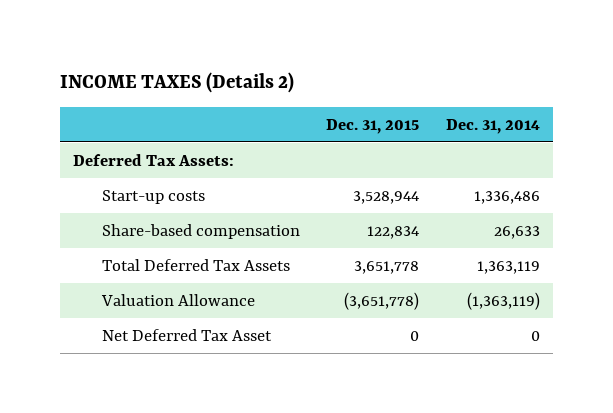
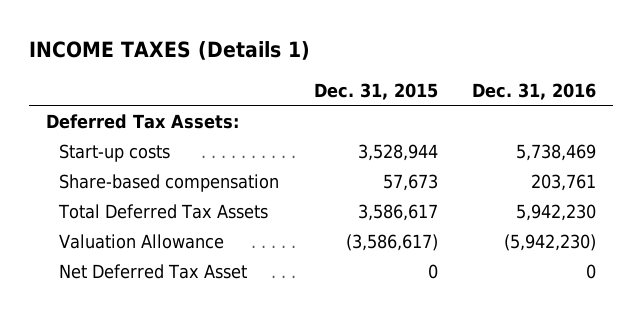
[59,72,294,94] INCOME TAXES (Details 2) -> [28,40,310,60] INCOME TAXES (Details 1)
[445,118,540,134] Dec. 31, 2014 -> none
none -> [472,82,597,100] Dec. 31, 2016
[367,225,420,239] 122,834 -> [382,173,438,191] 57,673
[354,260,420,274] 3,651,778 -> [357,203,438,221] 3,586,617
[344,291,420,310] (3,651,778) -> [345,233,438,251] (3,586,617)

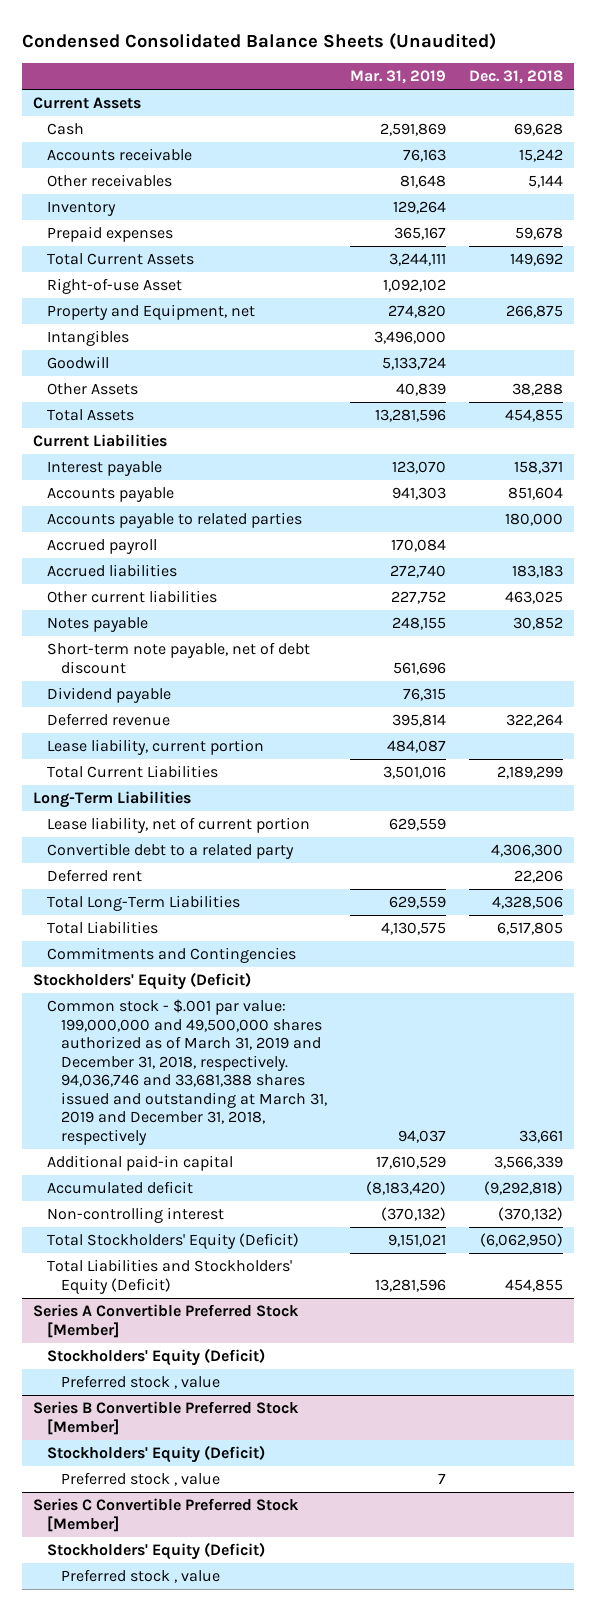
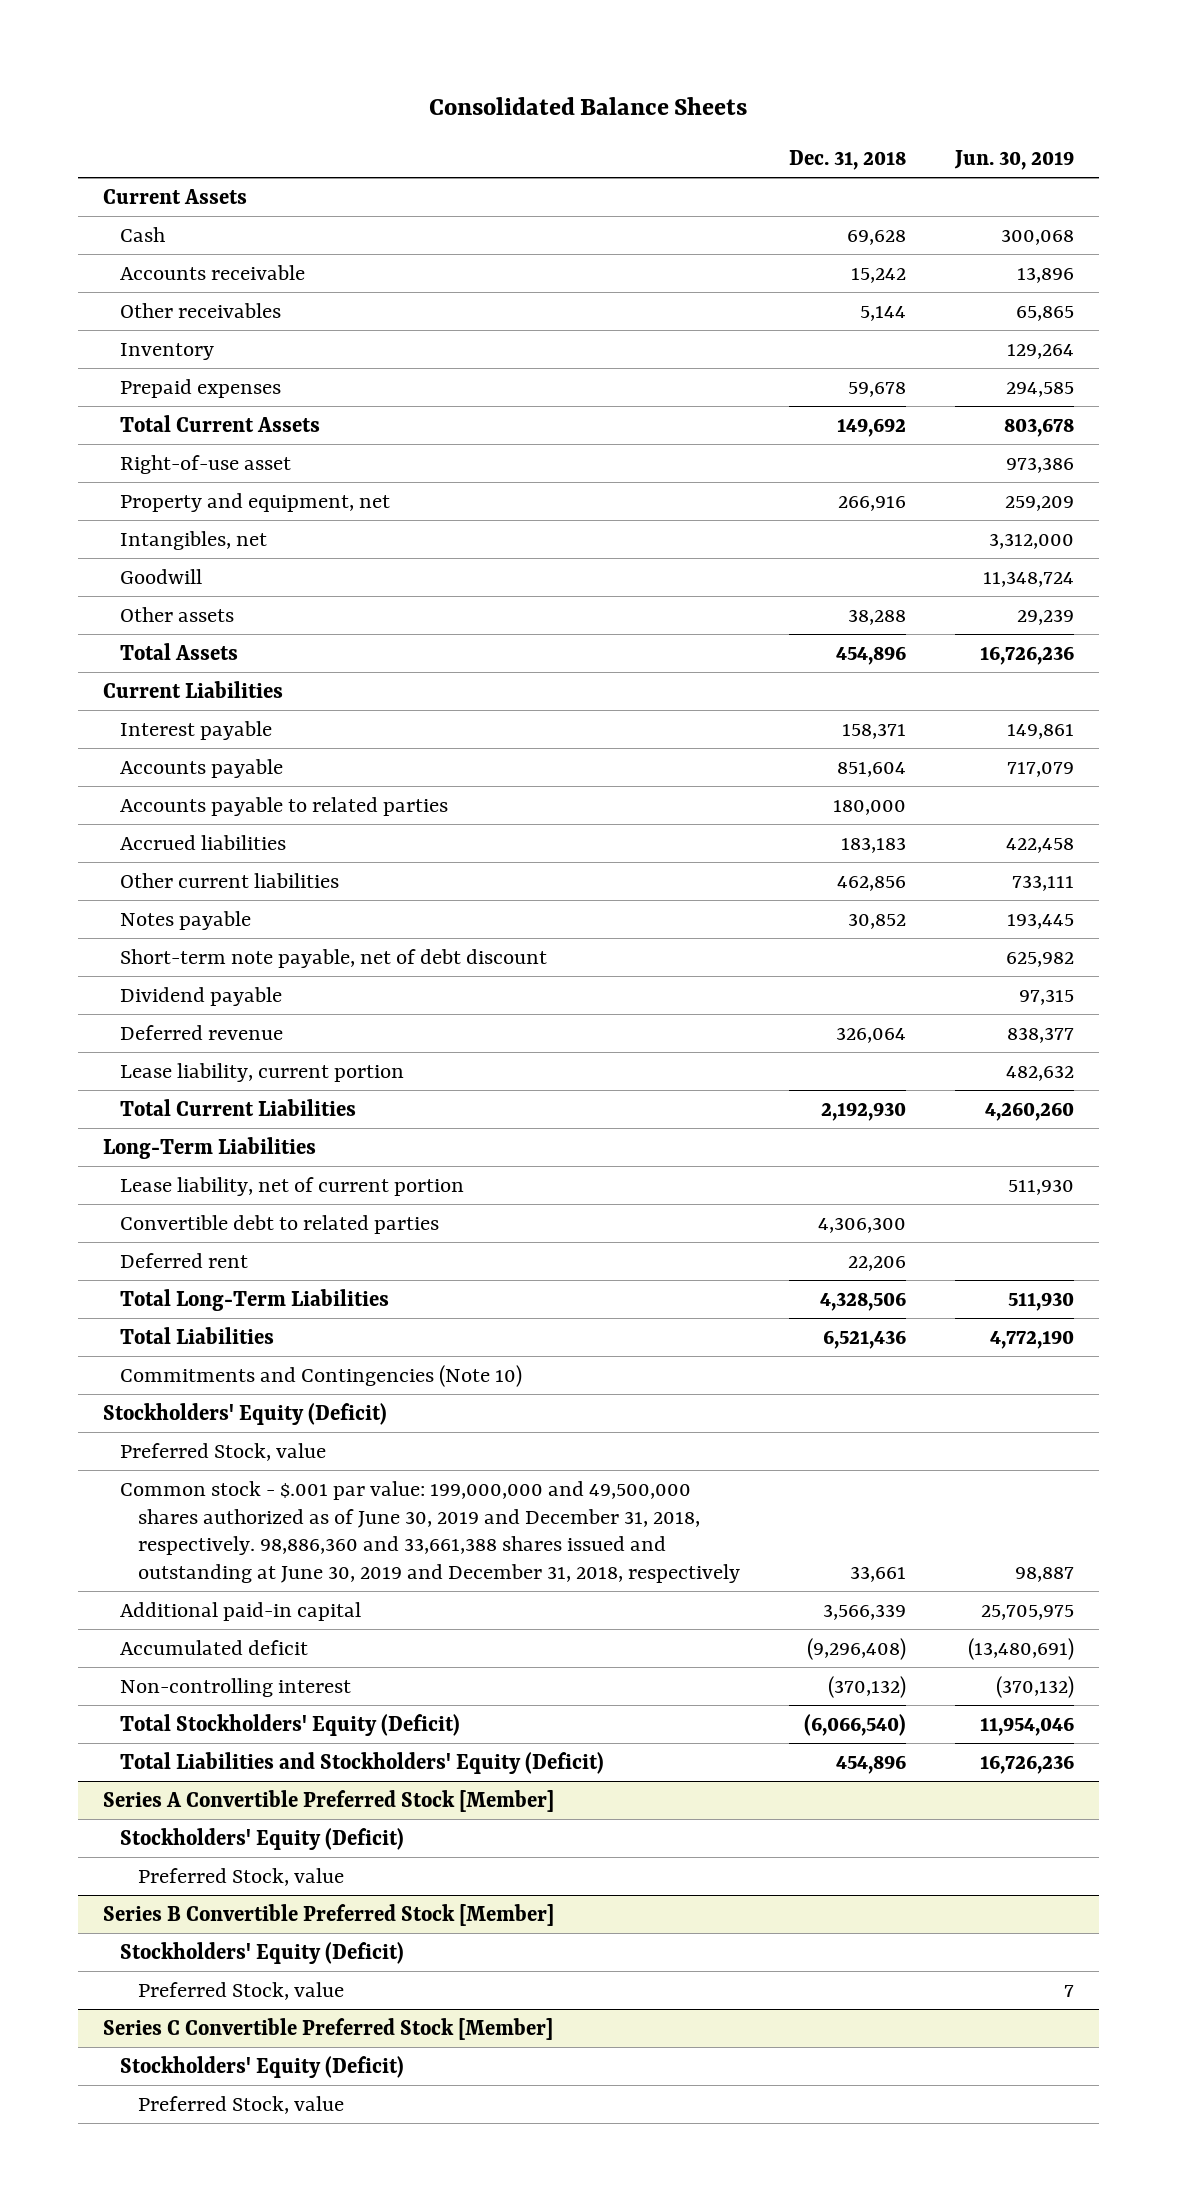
[22,32,497,50] Condensed Consolidated Balance Sheets (Unaudited) -> [429,97,748,116] Consolidated Balance Sheets
[349,70,446,85] Mar. 31, 2019 -> none
none -> [954,150,1075,171] Jun. 30, 2019
[47,278,183,295] Right-of-use Asset -> [120,454,292,474] Right-of-use asset
[47,304,256,321] Property and Equipment, net -> [120,492,391,512] Property and equipment, net
[505,305,563,319] 266,875 -> [838,495,907,511] 266,916
[47,330,130,347] Intangibles -> [120,530,268,550] Intangibles, net
[47,383,139,396] Other Assets -> [120,606,235,622] Other assets
[504,409,563,423] 454,855 -> [836,645,907,665] 454,896
[47,539,158,555] Accrued payroll -> none
[504,591,563,605] 463,025 -> [837,875,907,891] 462,856
[505,714,563,728] 322,264 -> [836,1026,907,1043] 326,064
[496,766,563,780] 2,189,299 -> [821,1101,907,1121] 2,192,930
[47,843,295,860] Convertible debt to a related party -> [120,1214,440,1234] Convertible debt to related parties
[496,922,563,936] 6,517,805 -> [823,1329,907,1349] 6,521,436
[47,947,297,964] Commitments and Contingencies -> [120,1364,523,1387] Commitments and Contingencies (Note 10)
none -> [120,1442,327,1461] Preferred Stock, value
[47,999,327,1145] Common stock - $.001 par value: 199,000,000 and 49,500,000 shares authorized as of March 31, 2019 and December 31, 2018, respectively. 94,036,746 and 33,681,388 shares issued and outstanding at March 31, 2019 and December 31, 2018, respectively -> [120,1480,740,1584] Common stock - $.001 par value: 199,000,000 and 49,500,000 shares authorized as of June 30, 2019 and December 31, 2018, respectively. 98,886,360 and 33,661,388 shares issued and outstanding at June 30, 2019 and December 31, 2018, respectively
[483,1181,563,1196] (9,292,818) -> [807,1637,907,1660] (9,296,408)
[479,1233,563,1248] (6,062,950) -> [804,1713,907,1736] (6,066,540)
[504,1278,563,1292] 454,855 -> [836,1754,907,1774] 454,896
[60,1375,220,1390] Preferred stock , value -> [137,1867,344,1886] Preferred Stock, value
[60,1472,220,1487] Preferred stock , value -> [137,1981,344,2000] Preferred Stock, value
[60,1569,220,1584] Preferred stock , value -> [137,2095,344,2114] Preferred Stock, value

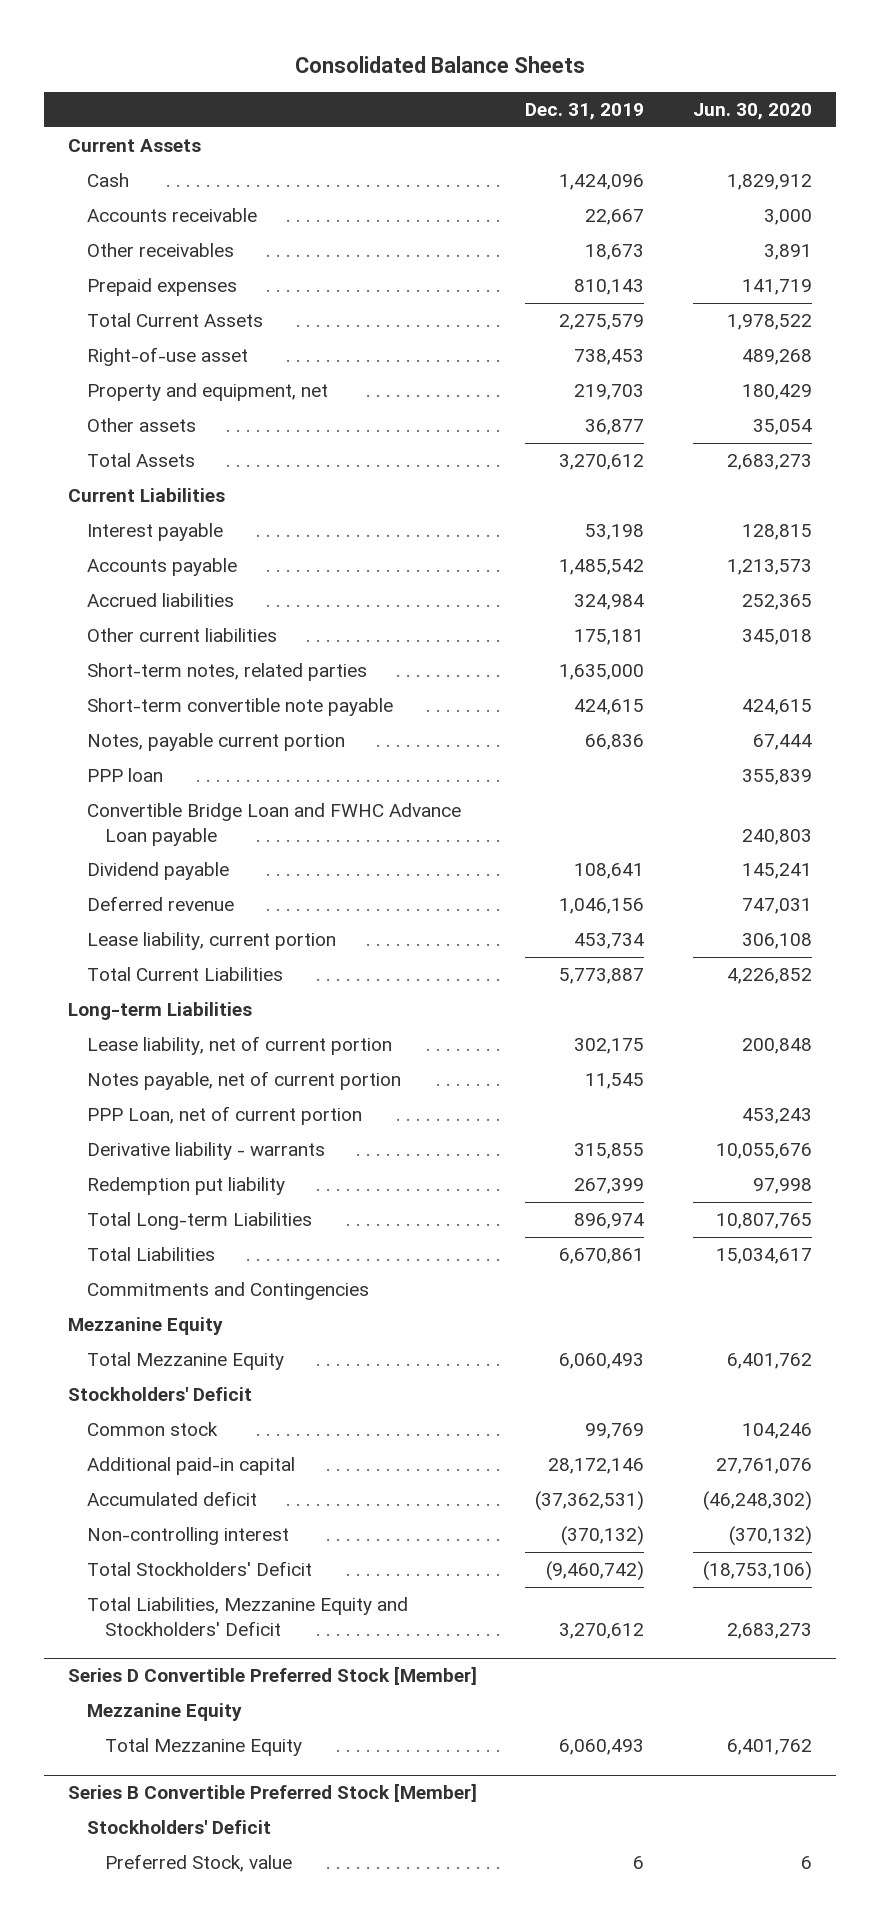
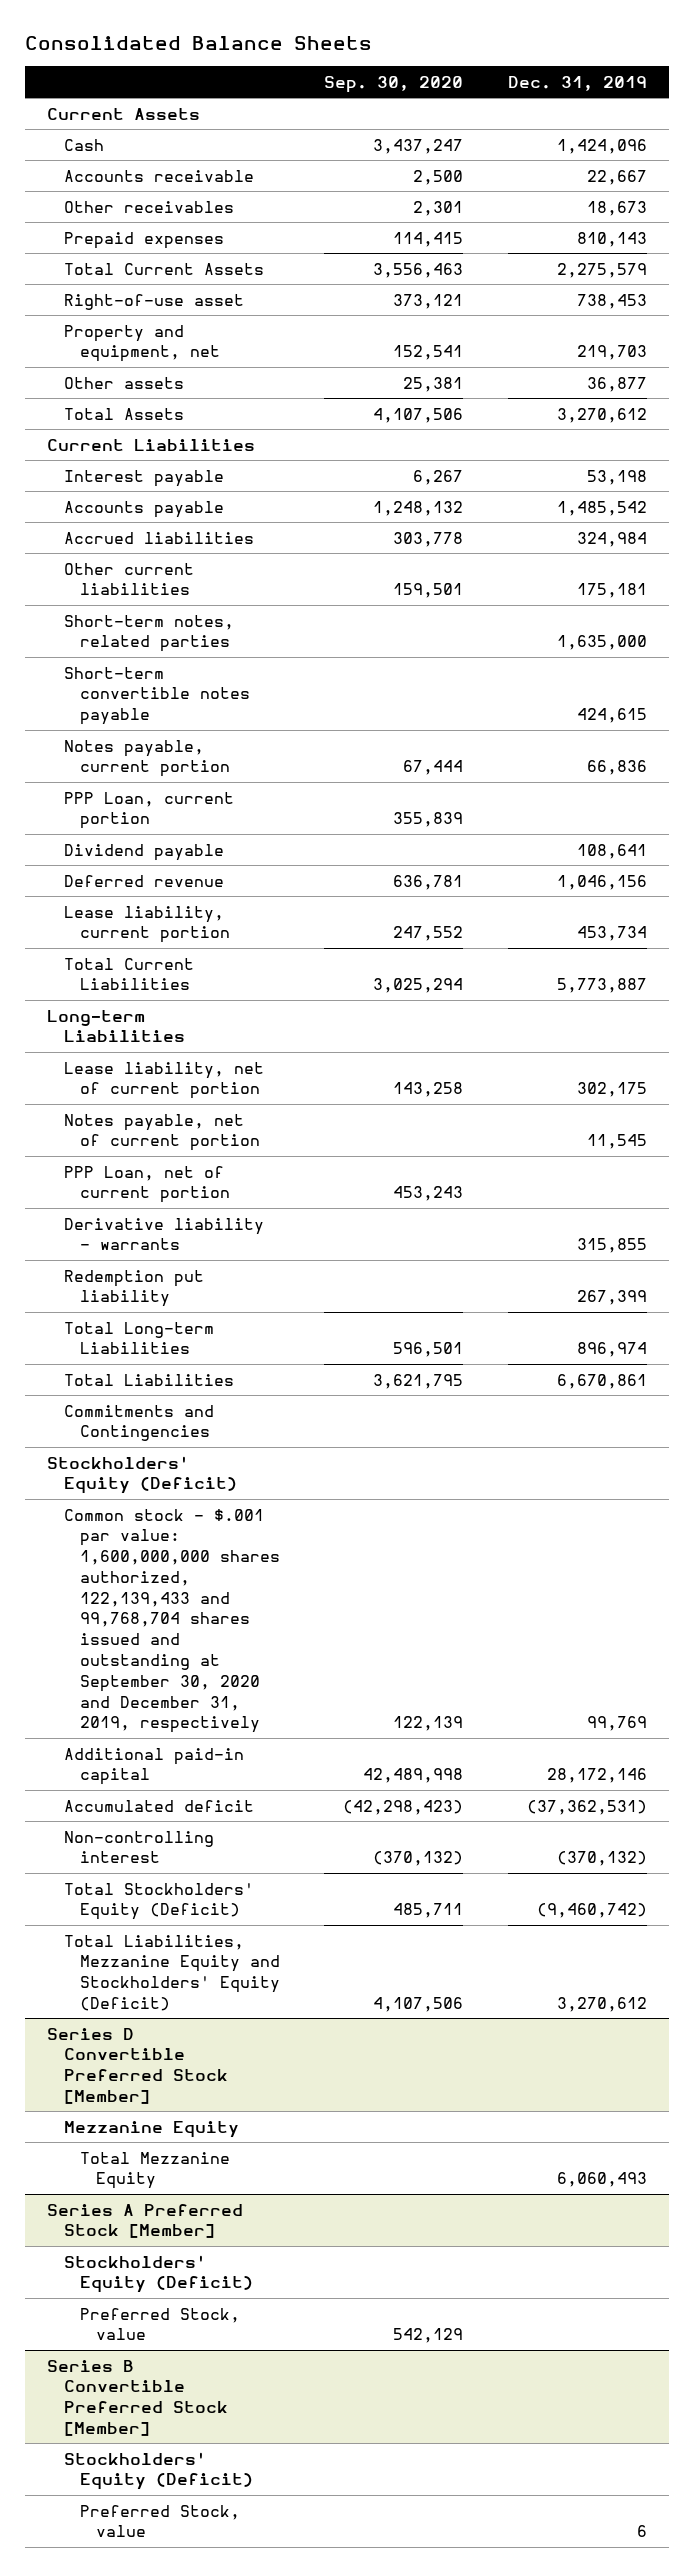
[693,102,813,120] Jun. 30, 2020 -> none
none -> [324,75,464,93] Sep. 30, 2020
[86,803,461,846] Convertible Bridge Loan and FWHC Advance Loan payable -> none
[86,698,393,717] Short-term convertible note payable -> [63,666,250,726] Short-term convertible notes payable
[86,733,345,752] Notes, payable current portion -> [63,739,230,778] Notes payable, current portion
[86,768,163,783] PPP loan -> [63,791,234,830] PPP Loan, current portion
[67,1317,223,1336] Mezzanine Equity -> none
[86,1352,284,1371] Total Mezzanine Equity -> none
[67,1387,252,1402] Stockholders' Deficit -> [47,1455,237,1495] Stockholders' Equity (Deficit)
[86,1422,218,1437] Common stock -> [63,1508,280,1734] Common stock - $.001 par value: 1,600,000,000 shares authorized, 122,139,433 and 99,768,704 shares issued and outstanding at September 30, 2020 and December 31, 2019, respectively
[86,1561,312,1577] Total Stockholders' Deficit -> [63,1882,254,1921] Total Stockholders' Equity (Deficit)
[86,1597,408,1636] Total Liabilities, Mezzanine Equity and Stockholders' Deficit -> [63,1934,280,2011] Total Liabilities, Mezzanine Equity and Stockholders' Equity (Deficit)
none -> [47,2203,244,2239] Series A Preferred Stock [Member]
none -> [63,2254,253,2294] Stockholders' Equity (Deficit)
none -> [79,2307,240,2341] Preferred Stock, value
[86,1820,271,1835] Stockholders' Deficit -> [63,2451,253,2491] Stockholders' Equity (Deficit)

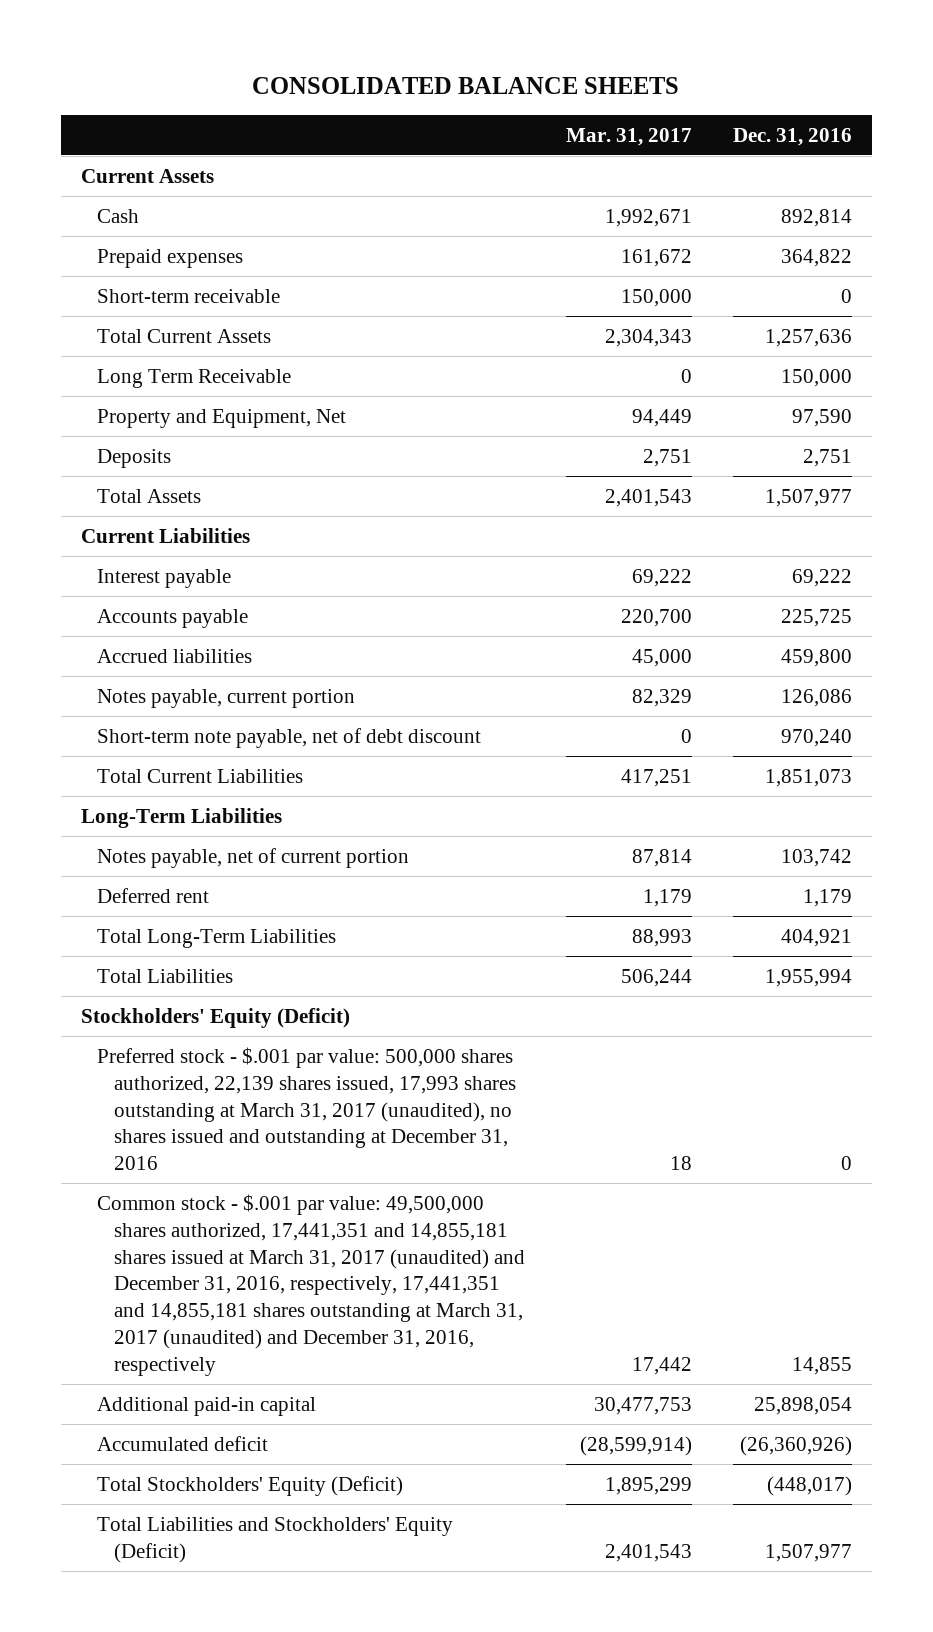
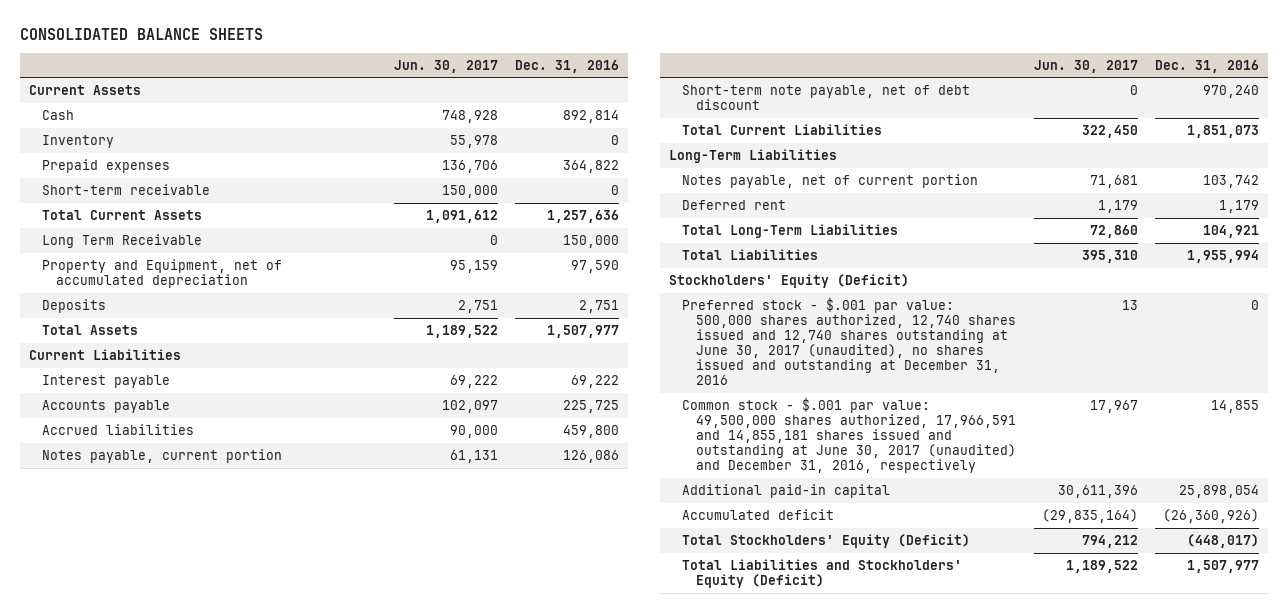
[565,127,692,146] Mar. 31, 2017 -> none
none -> [393,59,498,73] Jun. 30, 2017
none -> [42,134,115,148] Inventory
[97,408,347,428] Property and Equipment, Net -> [42,258,283,288] Property and Equipment, net of accumulated depreciation
[780,928,852,947] 404,921 -> [1203,224,1260,238] 104,921
[97,1046,516,1171] Preferred stock - $.001 par value: 500,000 shares authorized, 22,139 shares issued, 17,993 shares outstanding at March 31, 2017 (unaudited), no shares issued and outstanding at December 31, 2016 -> [682,296,1016,386] Preferred stock - $.001 par value: 500,000 shares authorized, 12,740 shares issued and 12,740 shares outstanding at June 30, 2017 (unaudited), no shares issued and outstanding at December 31, 2016
[97,1193,525,1376] Common stock - $.001 par value: 49,500,000 shares authorized, 17,441,351 and 14,855,181 shares issued at March 31, 2017 (unaudited) and December 31, 2016, respectively, 17,441,351 and 14,855,181 shares outstanding at March 31, 2017 (unaudited) and December 31, 2016, respectively -> [682,396,1016,474] Common stock - $.001 par value: 49,500,000 shares authorized, 17,966,591 and 14,855,181 shares issued and outstanding at June 30, 2017 (unaudited) and December 31, 2016, respectively

